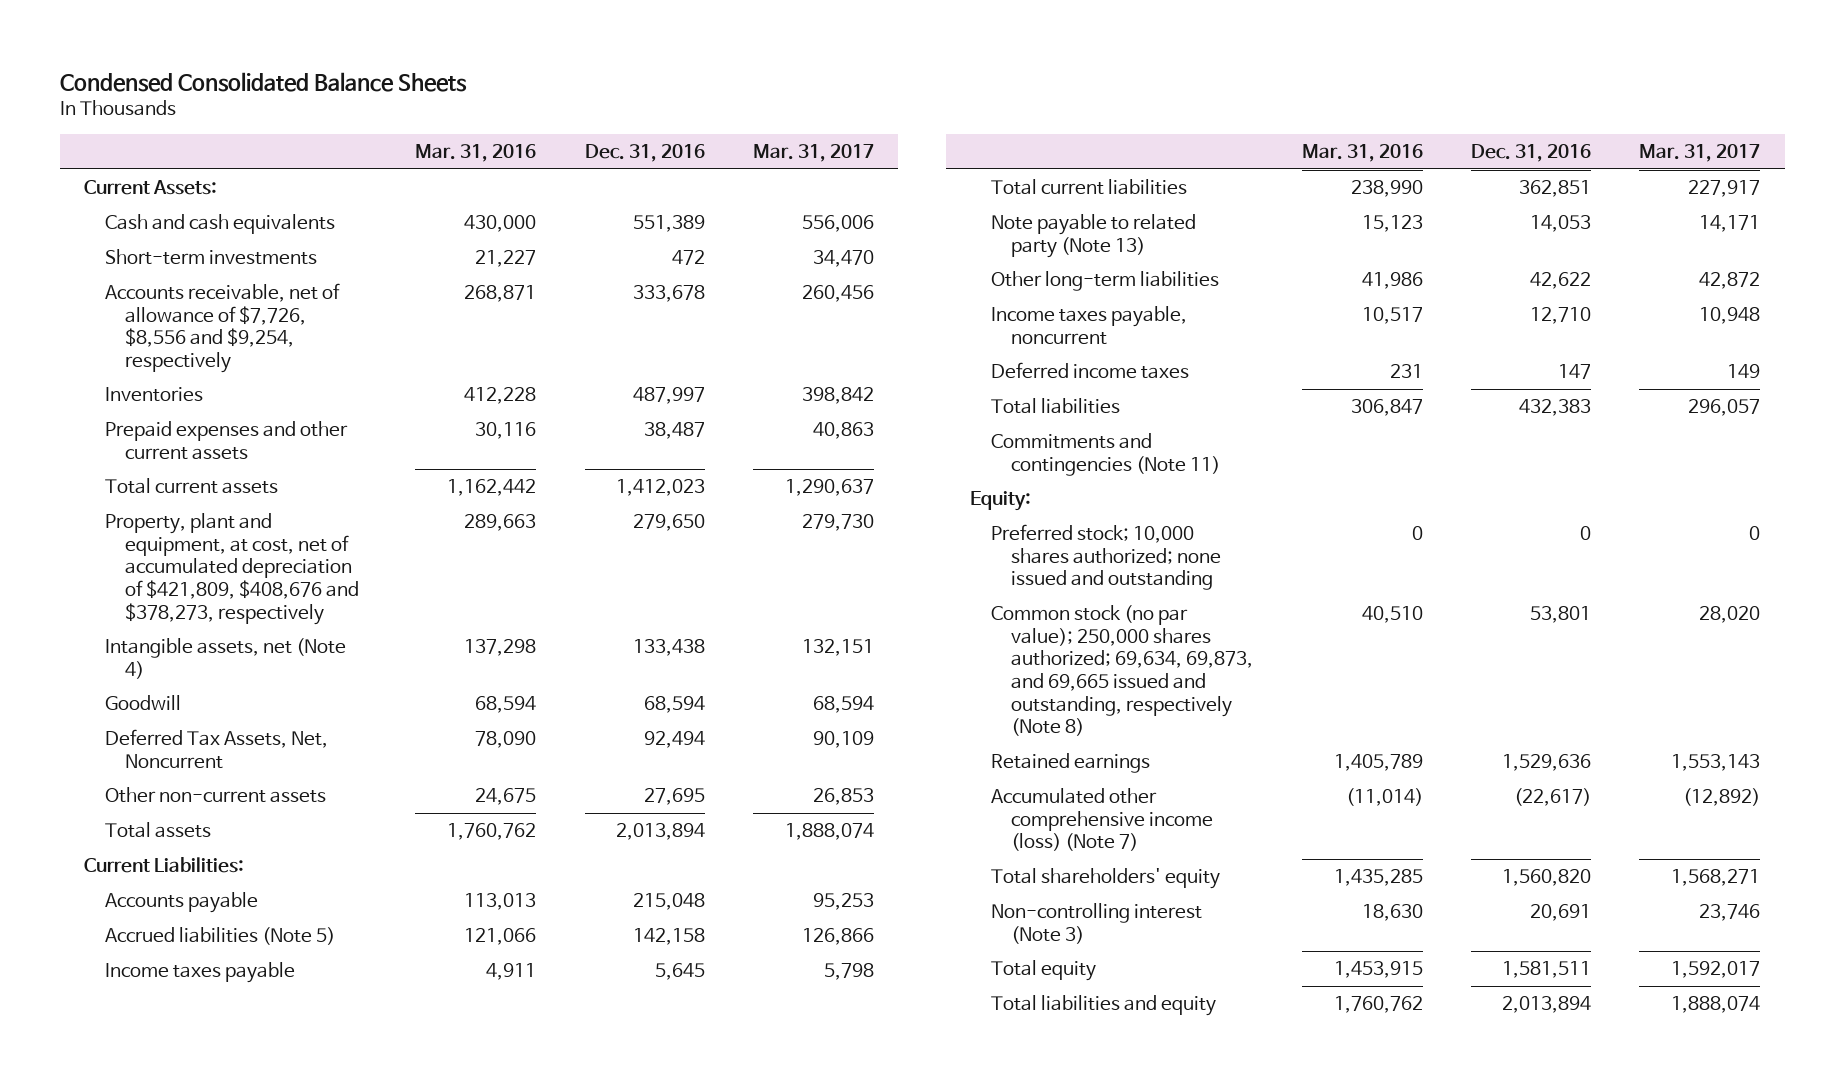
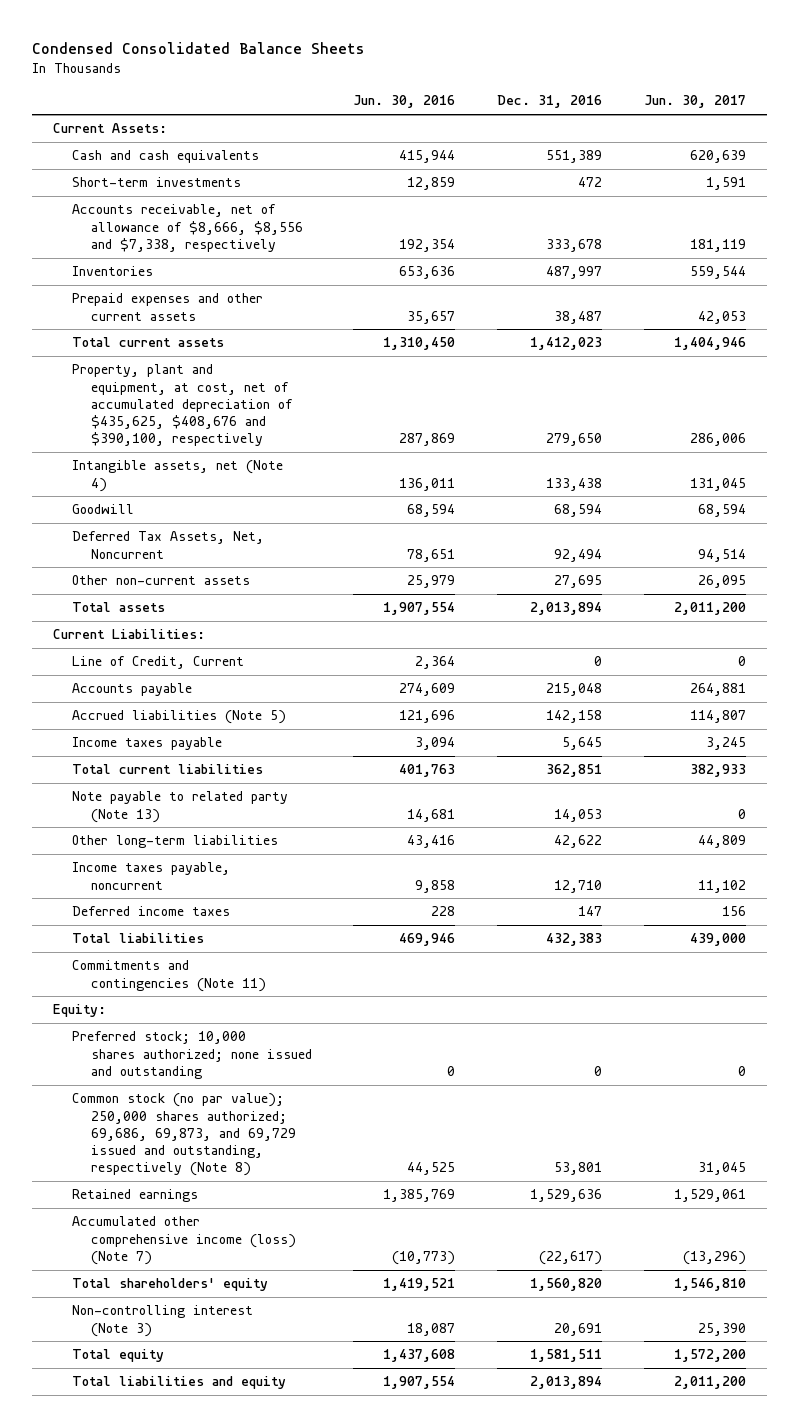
[415,144,537,163] Mar. 31, 2016 -> none
[753,144,875,163] Mar. 31, 2017 -> none
none -> [353,95,456,109] Jun. 30, 2016
none -> [643,95,746,109] Jun. 30, 2017
[104,283,340,373] Accounts receivable, net of allowance of $7,726, $8,556 and $9,254, respectively -> [71,204,303,252] Accounts receivable, net of allowance of $8,666, $8,556 and $7,338, respectively
[104,513,360,625] Property, plant and equipment, at cost, net of accumulated depreciation of $421,809, $408,676 and $378,273, respectively -> [71,364,293,446] Property, plant and equipment, at cost, net of accumulated depreciation of $435,625, $408,676 and $390,100, respectively
none -> [71,656,244,670] Line of Credit, Current
[990,605,1254,737] Common stock (no par value); 250,000 shares authorized; 69,634, 69,873, and 69,665 issued and outstanding, respectively (Note 8) -> [71,1093,296,1176] Common stock (no par value); 250,000 shares authorized; 69,686, 69,873, and 69,729 issued and outstanding, respectively (Note 8)

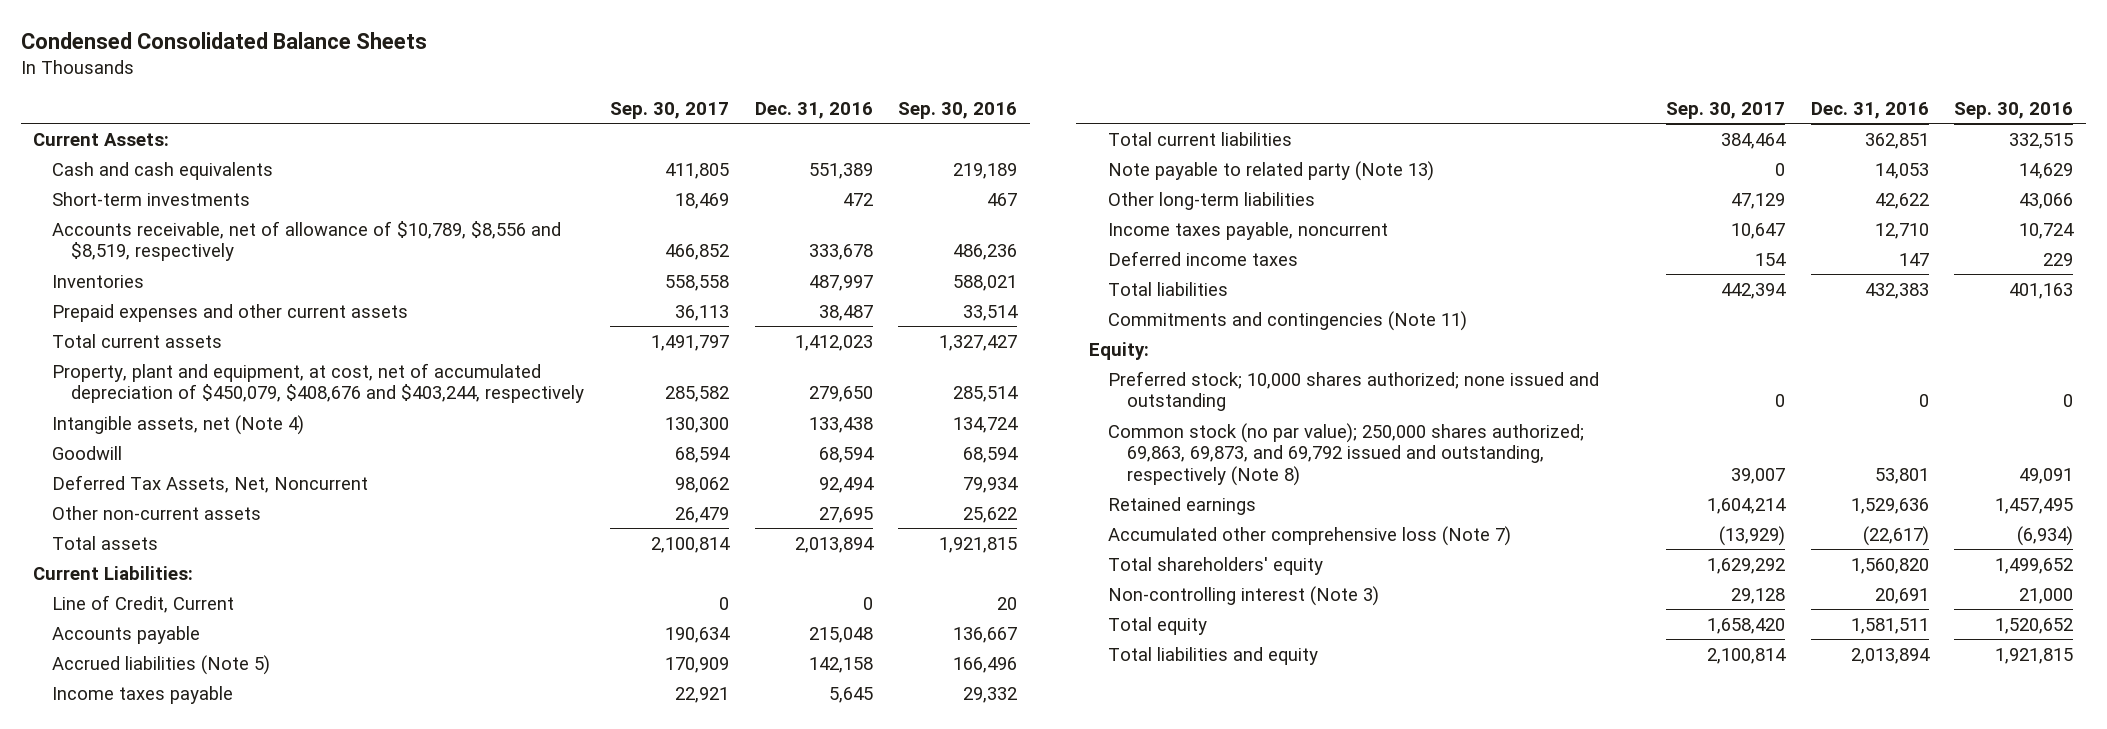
[353,95,456,109] Jun. 30, 2016 -> none
[643,95,746,109] Jun. 30, 2017 -> none
none -> [610,101,730,119] Sep. 30, 2017
none -> [898,101,1018,119] Sep. 30, 2016
[71,204,303,252] Accounts receivable, net of allowance of $8,666, $8,556 and $7,338, respectively -> [52,220,562,262] Accounts receivable, net of allowance of $10,789, $8,556 and $8,519, respectively
[71,364,293,446] Property, plant and equipment, at cost, net of accumulated depreciation of $435,625, $408,676 and $390,100, respectively -> [52,362,585,404] Property, plant and equipment, at cost, net of accumulated depreciation of $450,079, $408,676 and $403,244, respectively
[71,1093,296,1176] Common stock (no par value); 250,000 shares authorized; 69,686, 69,873, and 69,729 issued and outstanding, respectively (Note 8) -> [1108,422,1585,486] Common stock (no par value); 250,000 shares authorized; 69,863, 69,873, and 69,792 issued and outstanding, respectively (Note 8)
[71,1216,296,1265] Accumulated other comprehensive income (loss) (Note 7) -> [1108,525,1512,546] Accumulated other comprehensive loss (Note 7)

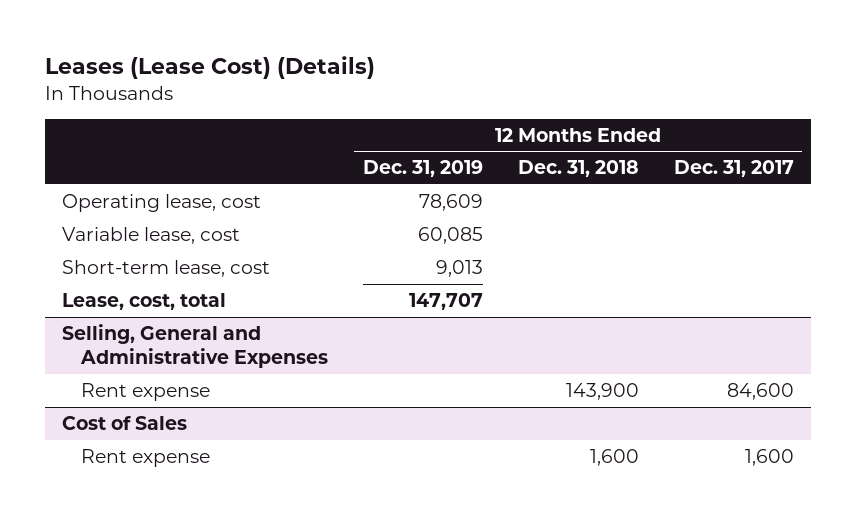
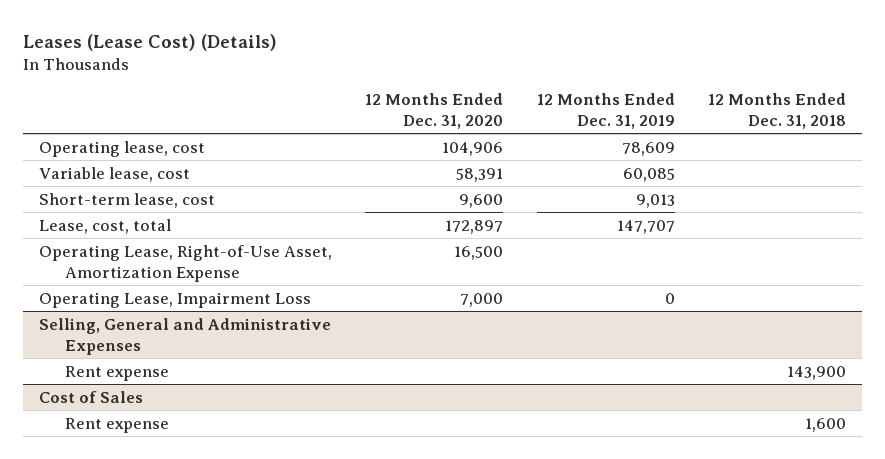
[673,160,794,178] Dec. 31, 2017 -> none
none -> [365,93,504,129] 12 Months Ended Dec. 31, 2020
none -> [39,244,333,282] Operating Lease, Right-of-Use Asset, Amortization Expense
none -> [39,291,312,308] Operating Lease, Impairment Loss

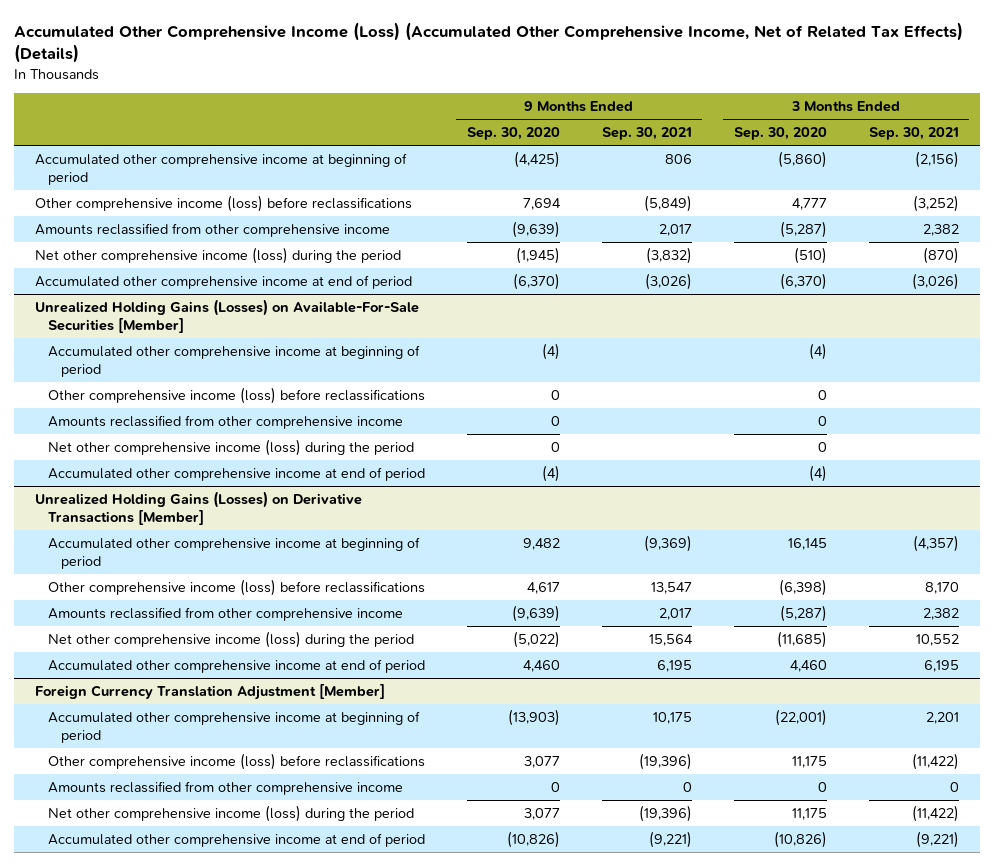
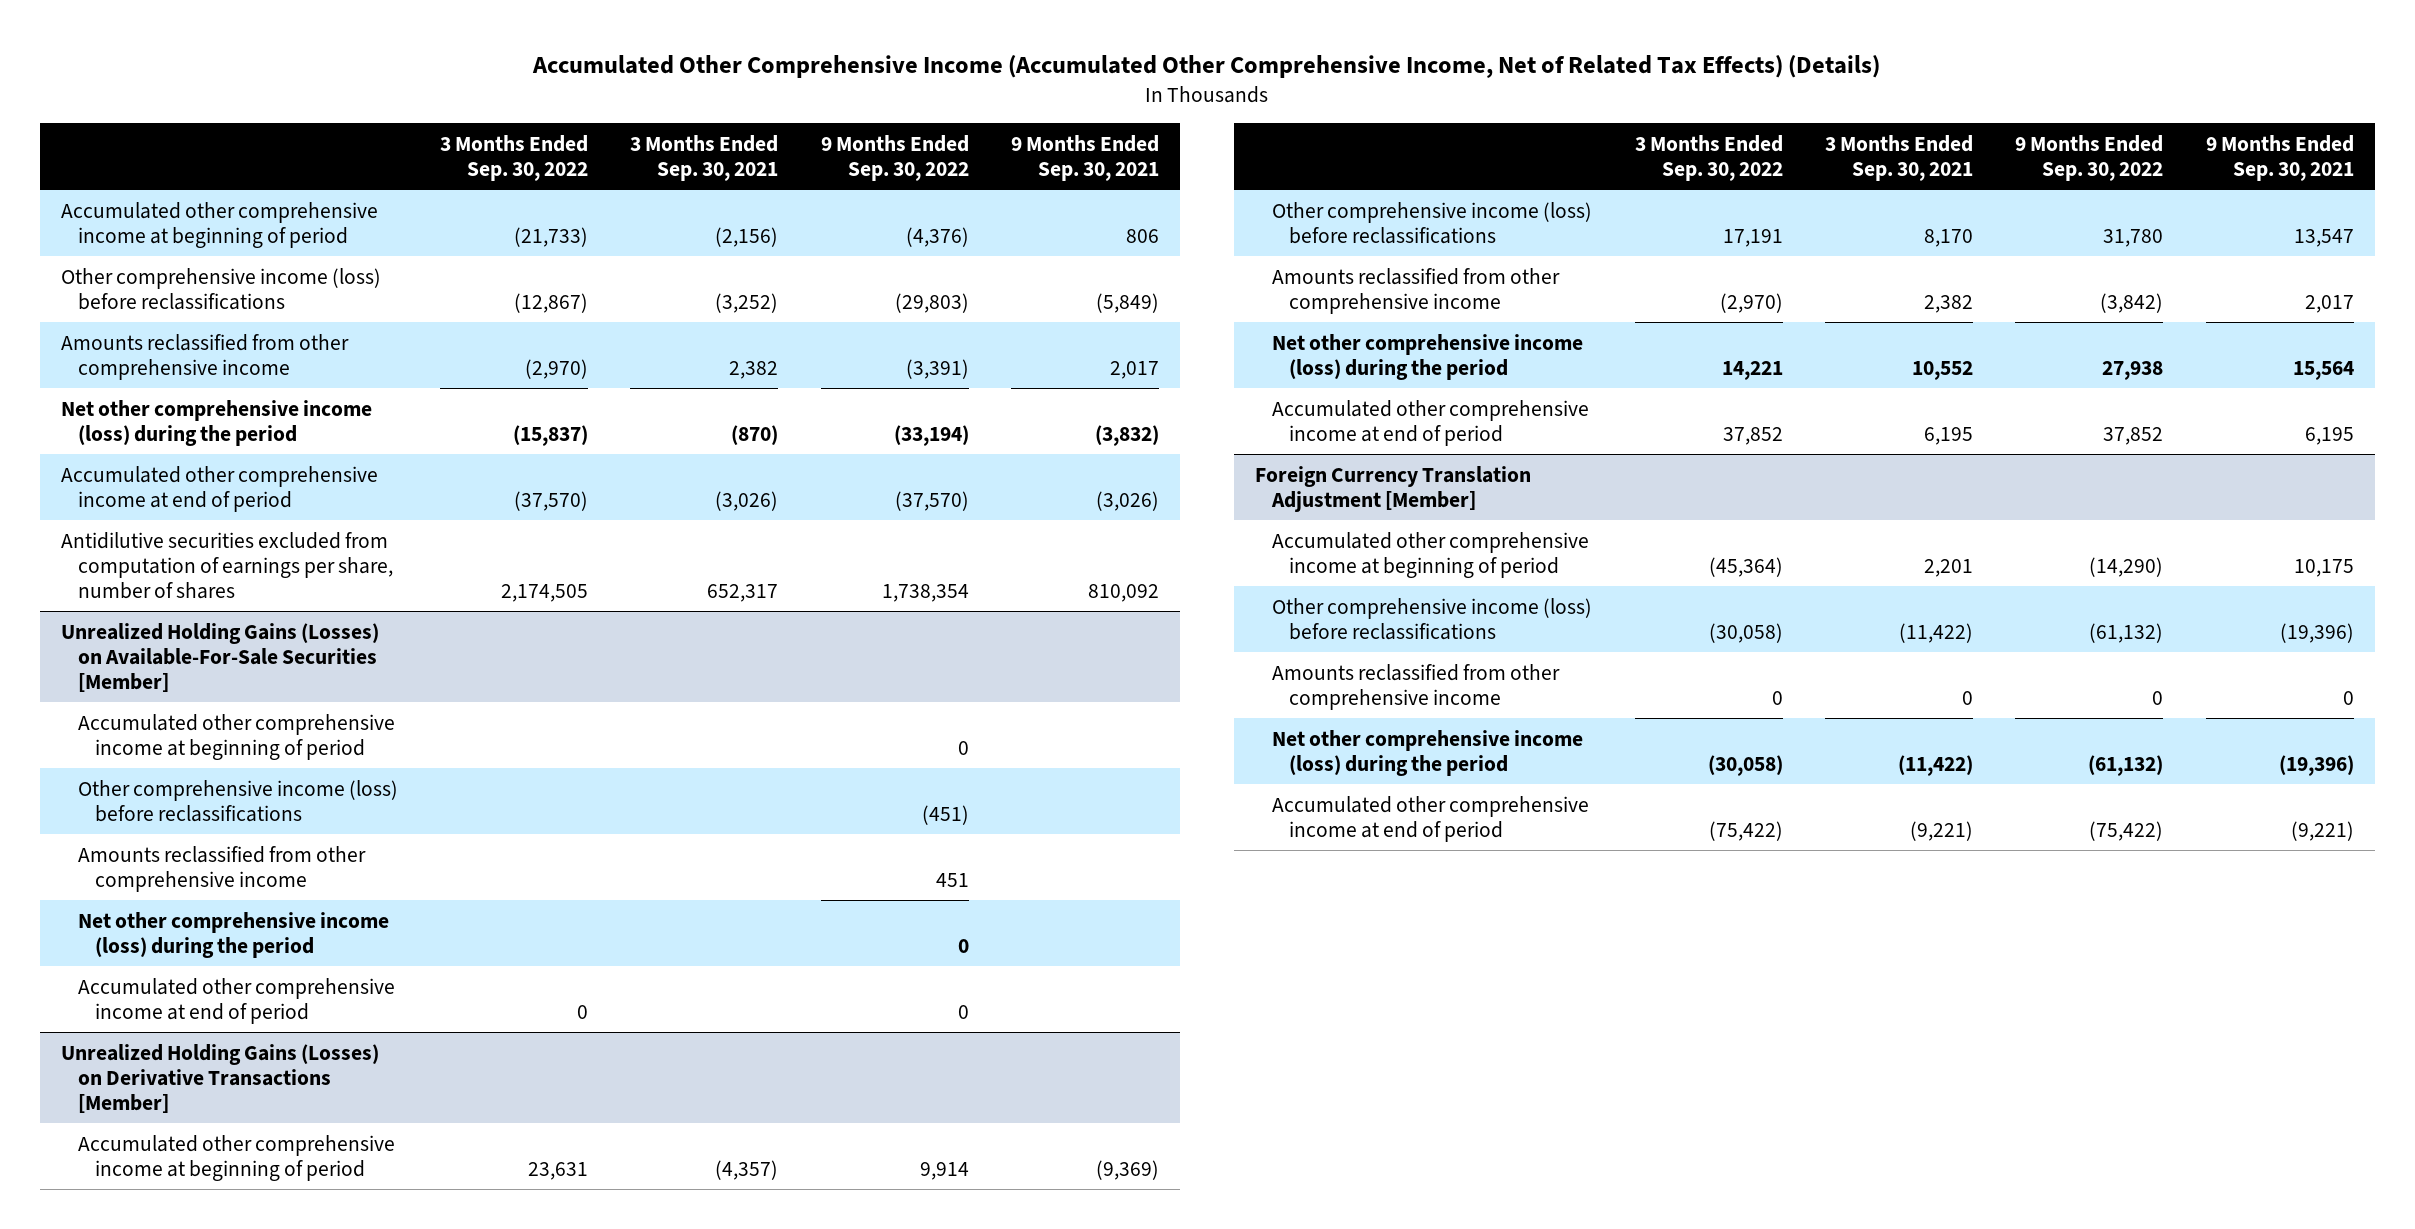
[14,21,964,64] Accumulated Other Comprehensive Income (Loss) (Accumulated Other Comprehensive Income, Net of Related Tax Effects) (Details) -> [532,54,1881,78] Accumulated Other Comprehensive Income (Accumulated Other Comprehensive Income, Net of Related Tax Effects) (Details)
[466,127,560,141] Sep. 30, 2020 -> none
[733,127,827,141] Sep. 30, 2020 -> none
none -> [440,134,589,181] 3 Months Ended Sep. 30, 2022
none -> [820,134,969,181] 9 Months Ended Sep. 30, 2022
none -> [60,531,393,599] Antidilutive securities excluded from computation of earnings per share, number of shares

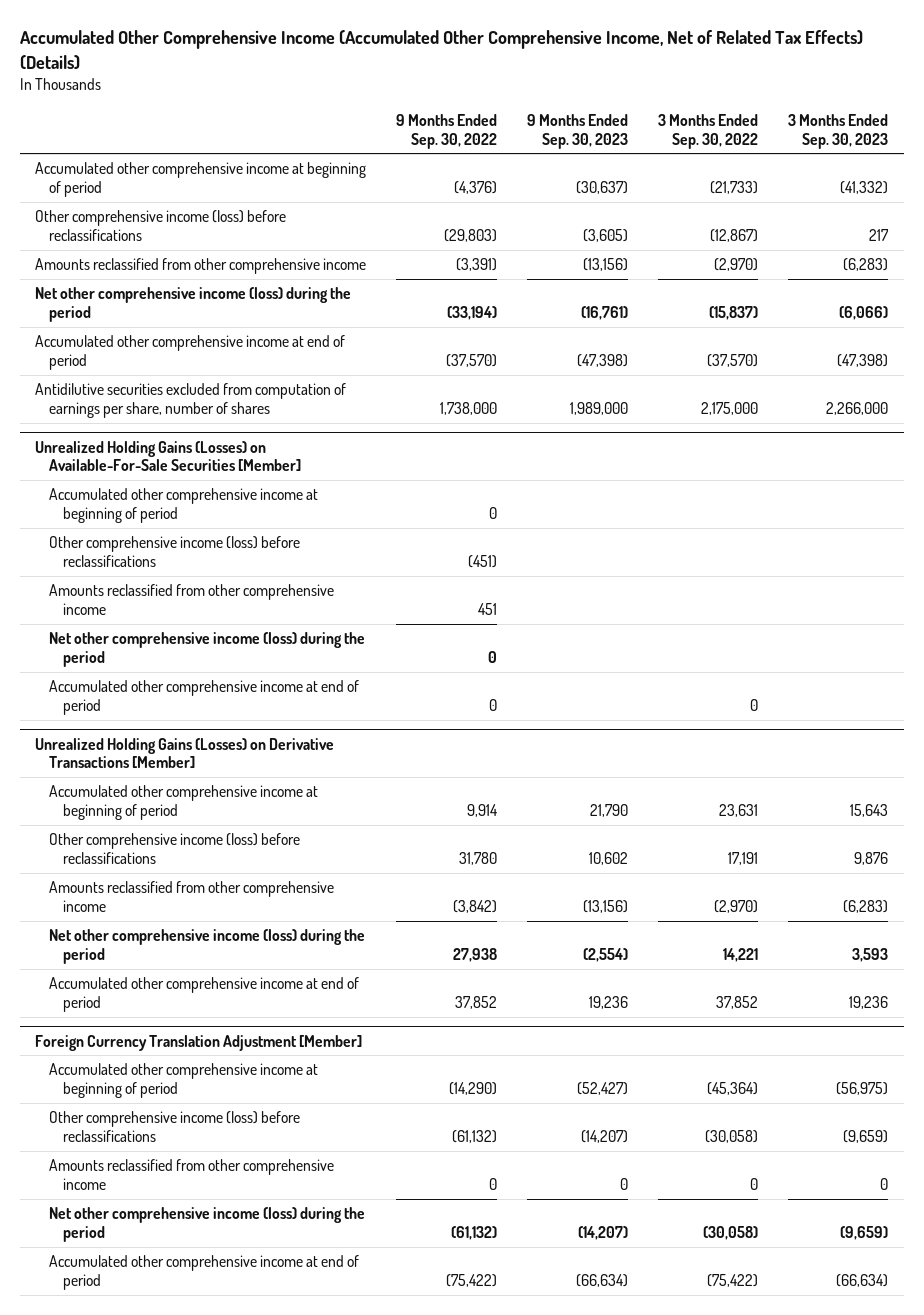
[630,134,779,181] 3 Months Ended Sep. 30, 2021 -> none
[1011,134,1160,181] 9 Months Ended Sep. 30, 2021 -> none
none -> [527,114,629,149] 9 Months Ended Sep. 30, 2023
none -> [788,114,889,149] 3 Months Ended Sep. 30, 2023
[501,583,589,602] 2,174,505 -> [701,401,759,415] 2,175,000
[881,583,969,602] 1,738,354 -> [440,401,498,415] 1,738,000

